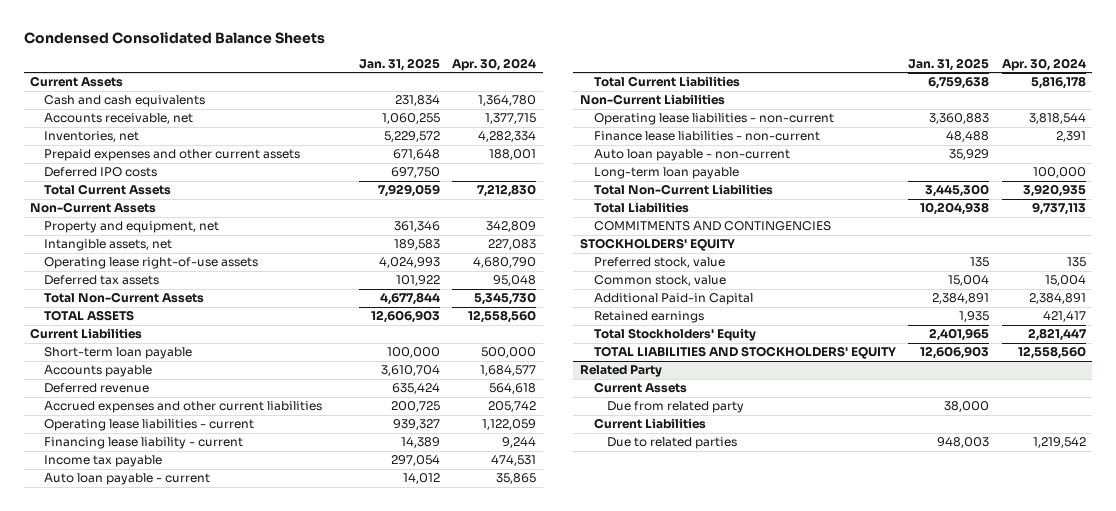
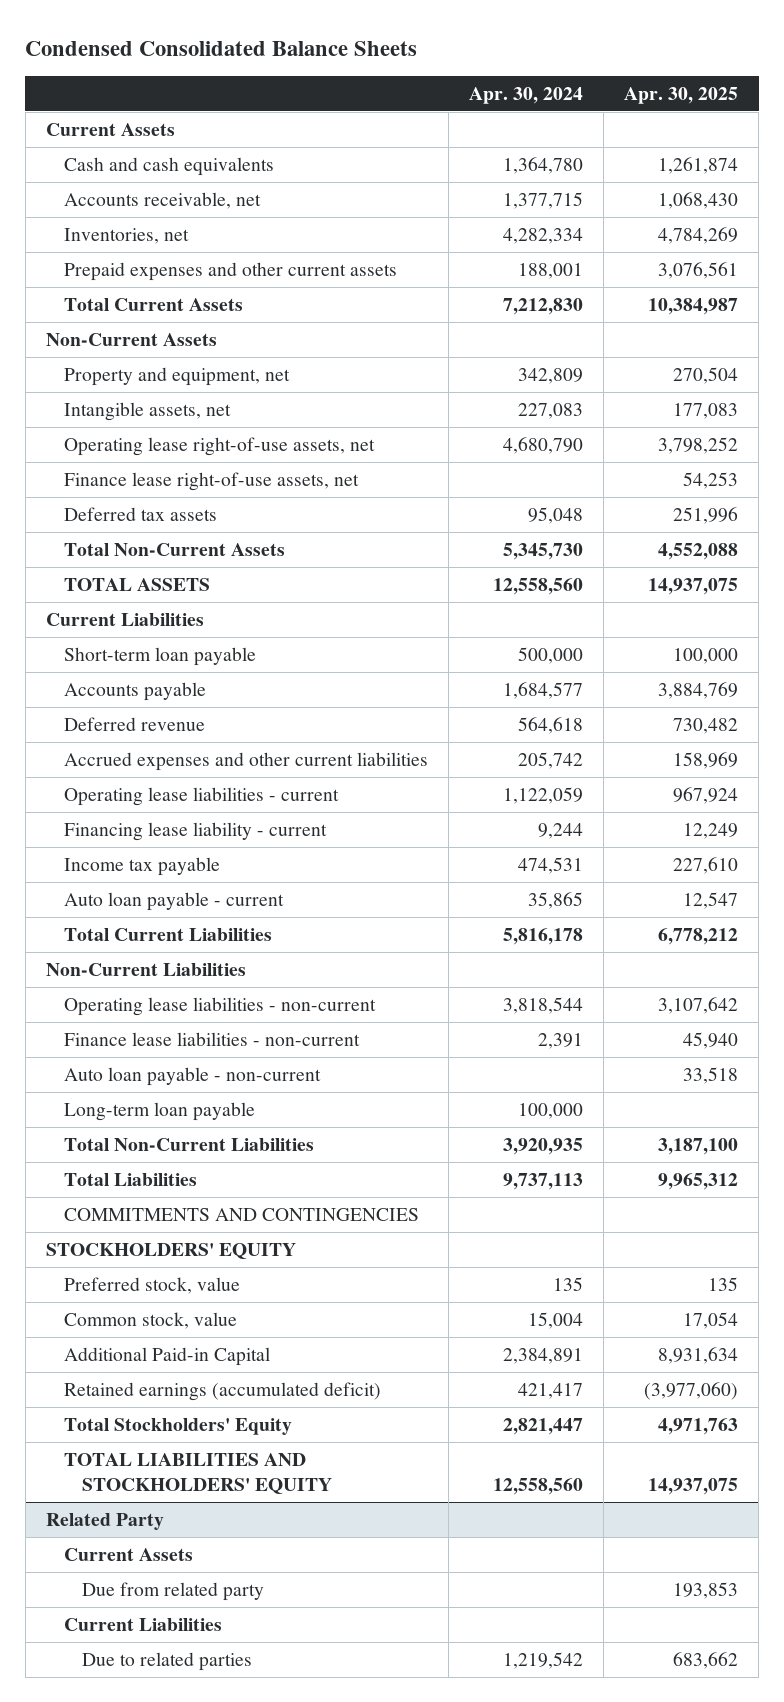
[358,57,440,71] Jan. 31, 2025 -> none
none -> [624,86,739,104] Apr. 30, 2025
[43,167,157,178] Deferred IPO costs -> none
[43,257,258,270] Operating lease right-of-use assets -> [63,437,375,457] Operating lease right-of-use assets, net
none -> [63,472,359,492] Finance lease right-of-use assets, net
[593,311,704,324] Retained earnings -> [63,1382,381,1402] Retained earnings (accumulated deficit)

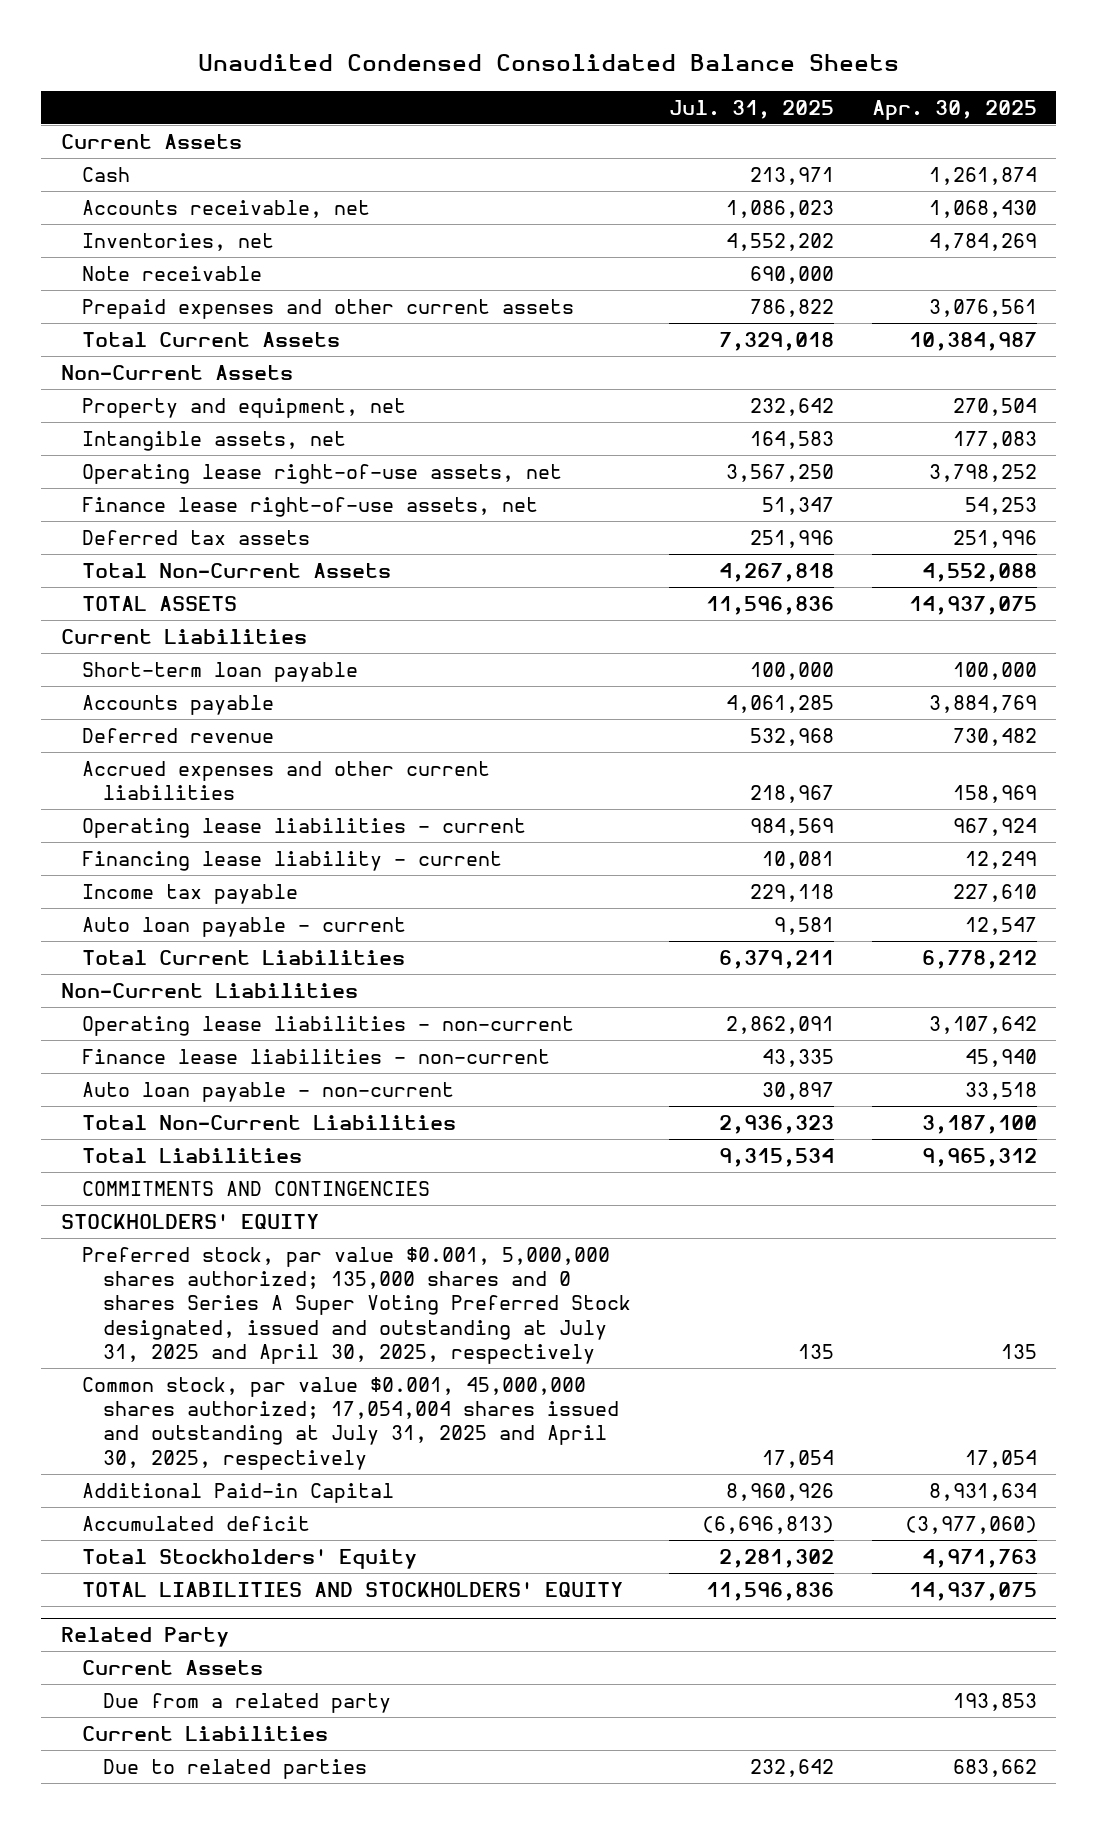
[25,40,418,56] Condensed Consolidated Balance Sheets -> [197,54,899,72] Unaudited Condensed Consolidated Balance Sheets
[468,86,583,104] Apr. 30, 2024 -> none
none -> [669,99,835,119] Jul. 31, 2025
[63,157,274,177] Cash and cash equivalents -> [81,166,130,182] Cash
none -> [81,265,262,281] Note receivable
[63,1102,255,1122] Long-term loan payable -> none
[63,1277,240,1295] Preferred stock, value -> [81,1246,631,1364] Preferred stock, par value $0.001, 5,000,000 shares authorized; 135,000 shares and 0 shares Series A Super Voting Preferred Stock designated, issued and outstanding at July 31, 2025 and April 30, 2025, respectively
[63,1312,237,1330] Common stock, value -> [81,1376,619,1470] Common stock, par value $0.001, 45,000,000 shares authorized; 17,054,004 shares issued and outstanding at July 31, 2025 and April 30, 2025, respectively
[63,1382,381,1402] Retained earnings (accumulated deficit) -> [81,1515,310,1531] Accumulated deficit
[81,1582,264,1602] Due from related party -> [102,1692,391,1713] Due from a related party

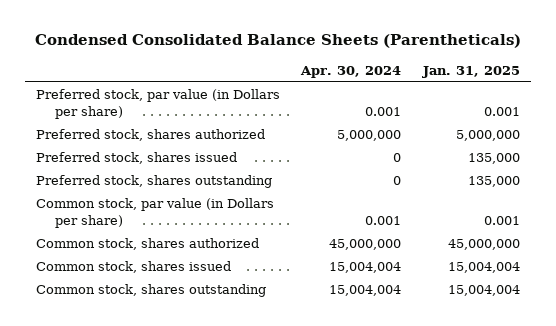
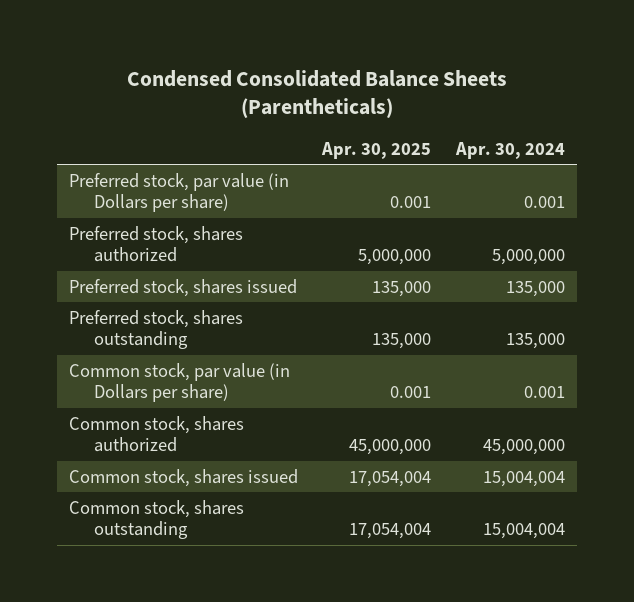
[422,65,521,78] Jan. 31, 2025 -> none
none -> [321,141,432,159] Apr. 30, 2025
[393,153,402,163] 0 -> [505,280,565,297] 135,000
[393,176,402,186] 0 -> [505,333,565,350] 135,000

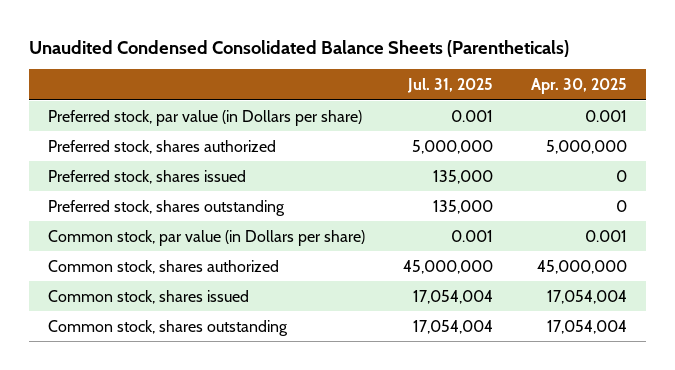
[126,69,507,119] Condensed Consolidated Balance Sheets (Parentheticals) -> [28,39,569,57] Unaudited Condensed Consolidated Balance Sheets (Parentheticals)
[454,141,565,159] Apr. 30, 2024 -> none
none -> [407,78,494,94] Jul. 31, 2025
[372,280,432,297] 135,000 -> [616,169,628,182] 0
[372,333,432,350] 135,000 -> [616,199,628,212] 0

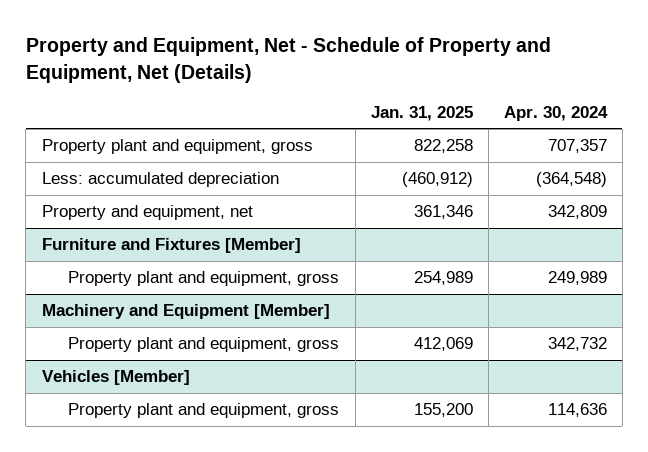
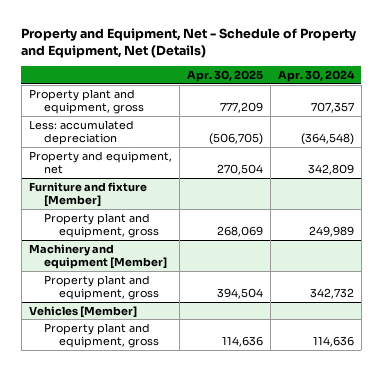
[370,105,473,121] Jan. 31, 2025 -> none
none -> [186,69,263,82] Apr. 30, 2025
[41,238,301,254] Furniture and Fixtures [Member] -> [28,181,147,207] Furniture and fixture [Member]
[41,304,330,320] Machinery and Equipment [Member] -> [28,243,167,269] Machinery and equipment [Member]

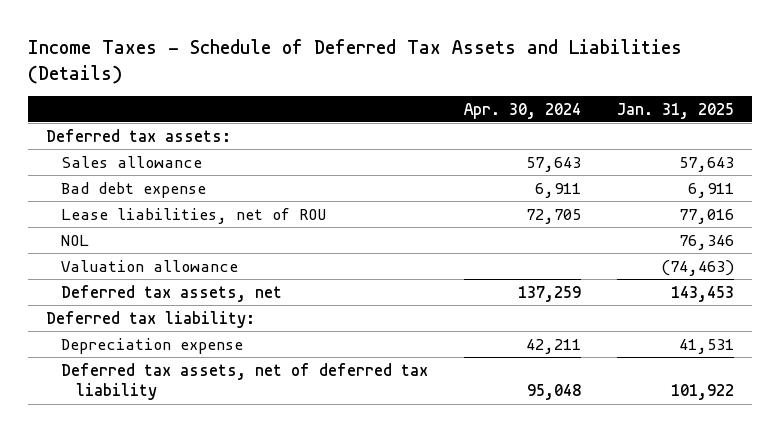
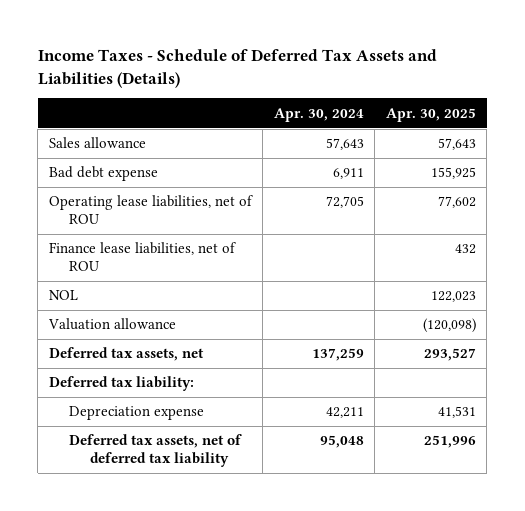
[616,102,734,119] Jan. 31, 2025 -> none
none -> [385,107,476,122] Apr. 30, 2025
[46,128,232,142] Deferred tax assets: -> none
[61,207,327,224] Lease liabilities, net of ROU -> [48,195,253,225] Operating lease liabilities, net of ROU
none -> [48,242,236,272] Finance lease liabilities, net of ROU

